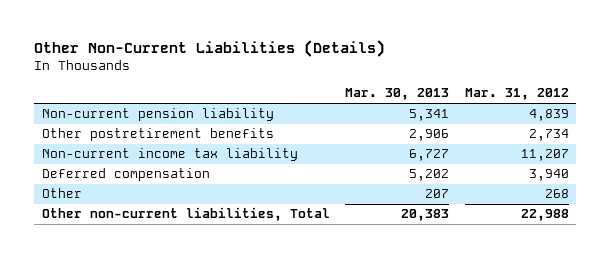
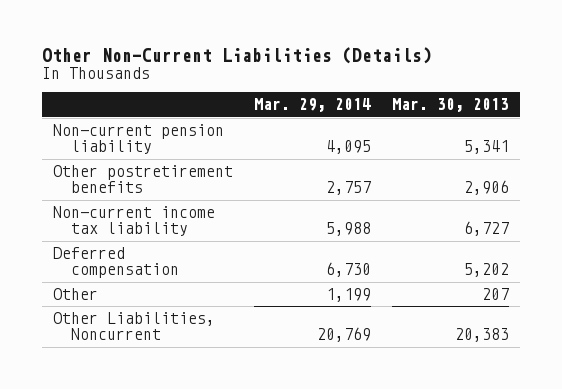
[464,88,569,101] Mar. 31, 2012 -> none
none -> [254,98,372,113] Mar. 29, 2014
[41,207,330,222] Other non-current liabilities, Total -> [52,312,215,341] Other Liabilities, Noncurrent

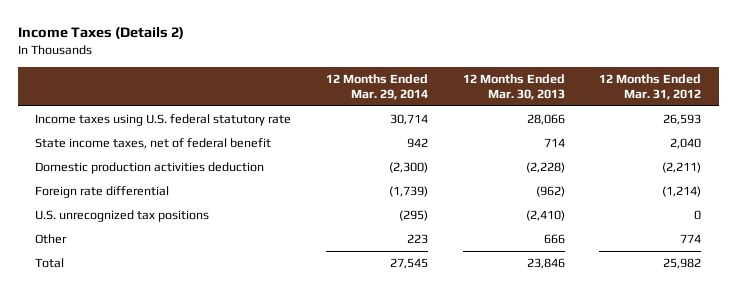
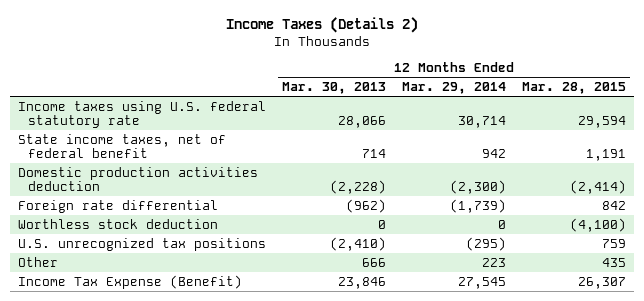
[599,73,702,101] 12 Months Ended Mar. 31, 2012 -> none
none -> [521,81,626,94] Mar. 28, 2015
none -> [17,218,218,229] Worthless stock deduction
[35,257,65,268] Total -> [17,274,242,289] Income Tax Expense (Benefit)

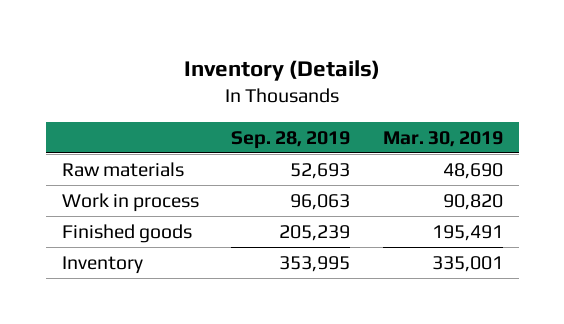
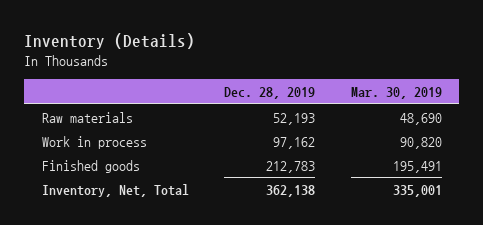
[231,130,351,149] Sep. 28, 2019 -> none
none -> [224,87,316,100] Dec. 28, 2019
[61,255,143,274] Inventory -> [41,183,189,197] Inventory, Net, Total

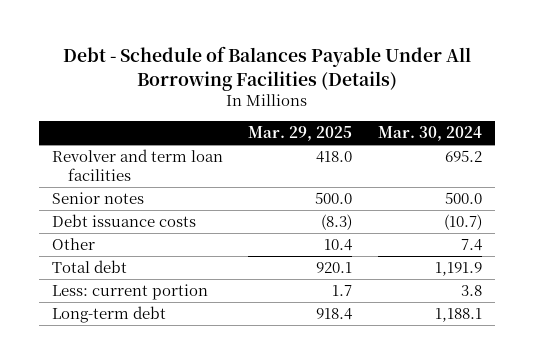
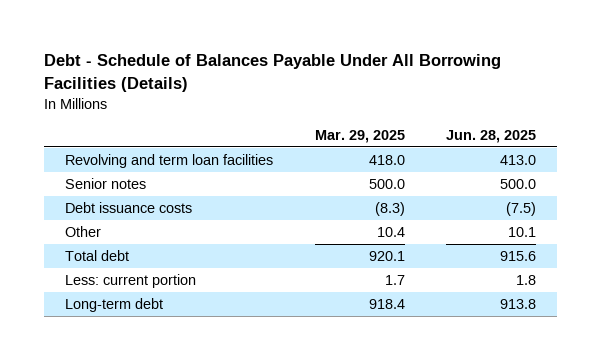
[378,126,483,142] Mar. 30, 2024 -> none
none -> [446,129,537,143] Jun. 28, 2025
[51,149,223,181] Revolver and term loan facilities -> [64,153,273,168] Revolving and term loan facilities

